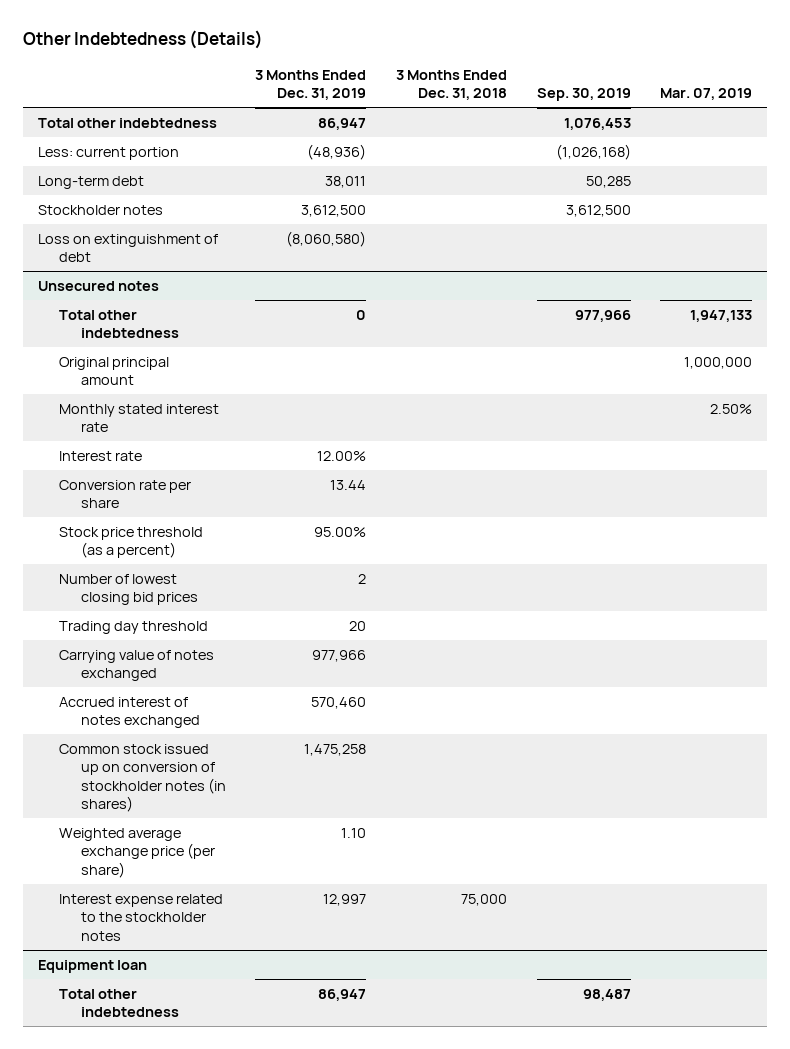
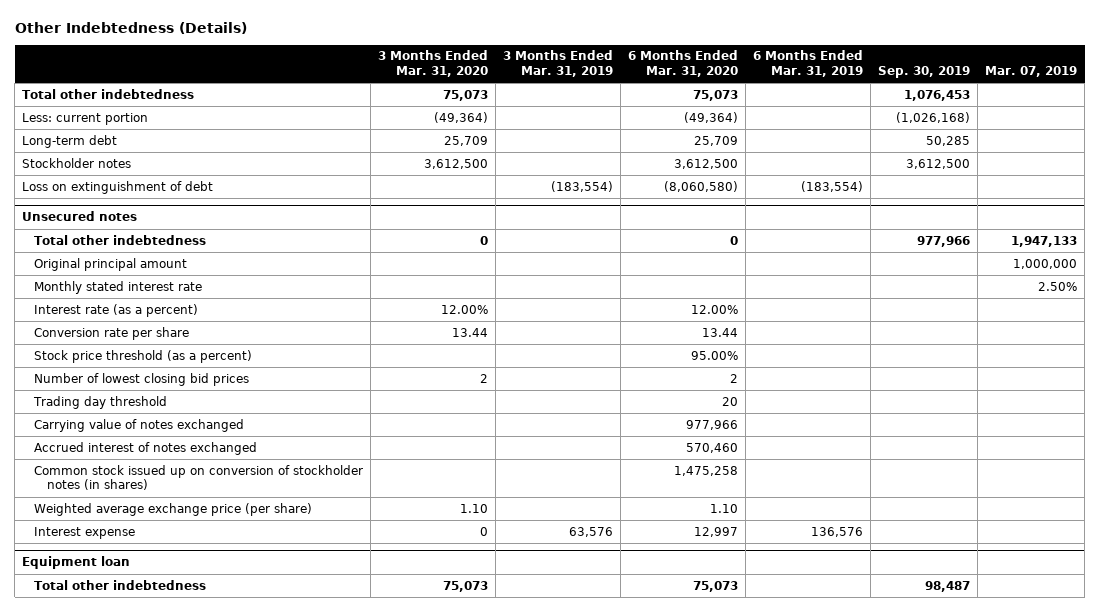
[255,69,367,101] 3 Months Ended Dec. 31, 2019 -> none
[396,69,508,101] 3 Months Ended Dec. 31, 2018 -> none
none -> [378,50,489,77] 3 Months Ended Mar. 31, 2020
none -> [503,50,614,77] 3 Months Ended Mar. 31, 2019
none -> [628,50,739,77] 6 Months Ended Mar. 31, 2020
none -> [753,50,864,77] 6 Months Ended Mar. 31, 2019
[59,450,143,461] Interest rate -> [34,303,199,317] Interest rate (as a percent)
[59,893,224,941] Interest expense related to the stockholder notes -> none
none -> [34,526,136,539] Interest expense

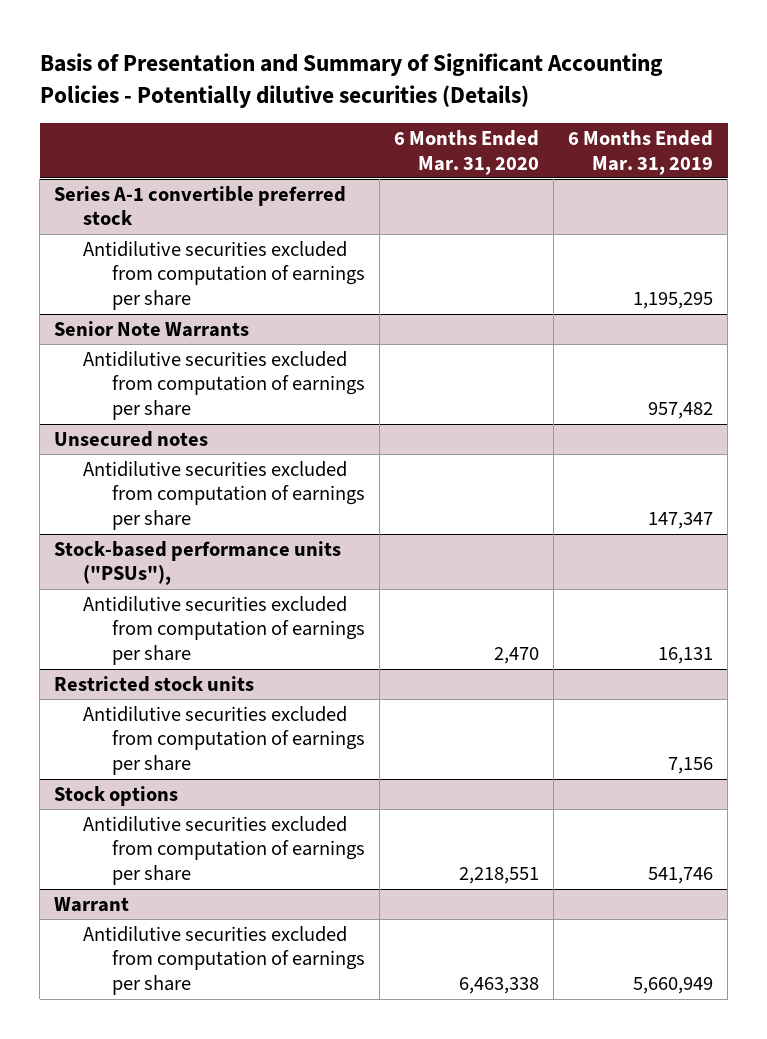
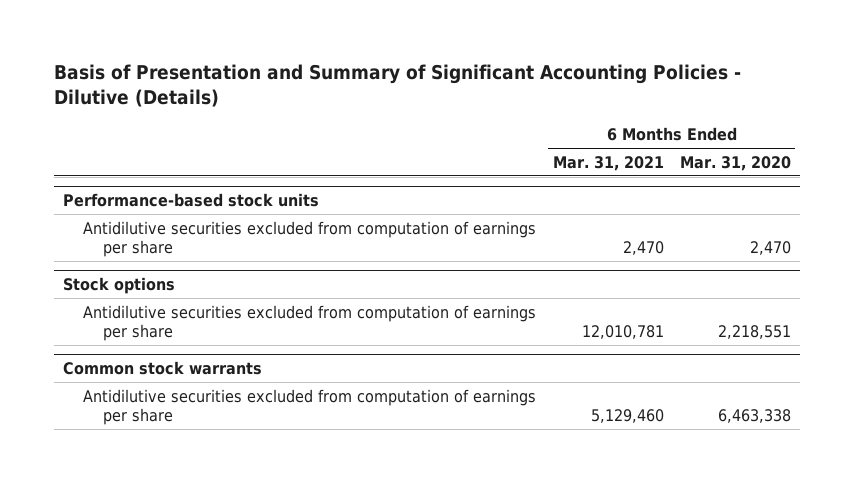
[39,53,663,108] Basis of Presentation and Summary of Significant Accounting Policies - Potentially dilutive securities (Details) -> [54,64,742,108] Basis of Presentation and Summary of Significant Accounting Policies - Dilutive (Details)
[567,129,713,175] 6 Months Ended Mar. 31, 2019 -> none
none -> [552,155,664,171] Mar. 31, 2021
[54,185,347,226] Series A-1 convertible preferred stock -> none
[82,240,365,311] Antidilutive securities excluded from computation of earnings per share -> none
[54,320,250,337] Senior Note Warrants -> none
[82,350,365,421] Antidilutive securities excluded from computation of earnings per share -> none
[54,430,209,447] Unsecured notes -> none
[82,460,365,531] Antidilutive securities excluded from computation of earnings per share -> none
[54,540,342,586] Stock-based performance units ("PSUs"), -> [62,193,319,208] Performance-based stock units
[54,675,255,692] Restricted stock units -> none
[82,705,365,776] Antidilutive securities excluded from computation of earnings per share -> none
[54,896,130,912] Warrant -> [62,361,262,376] Common stock warrants

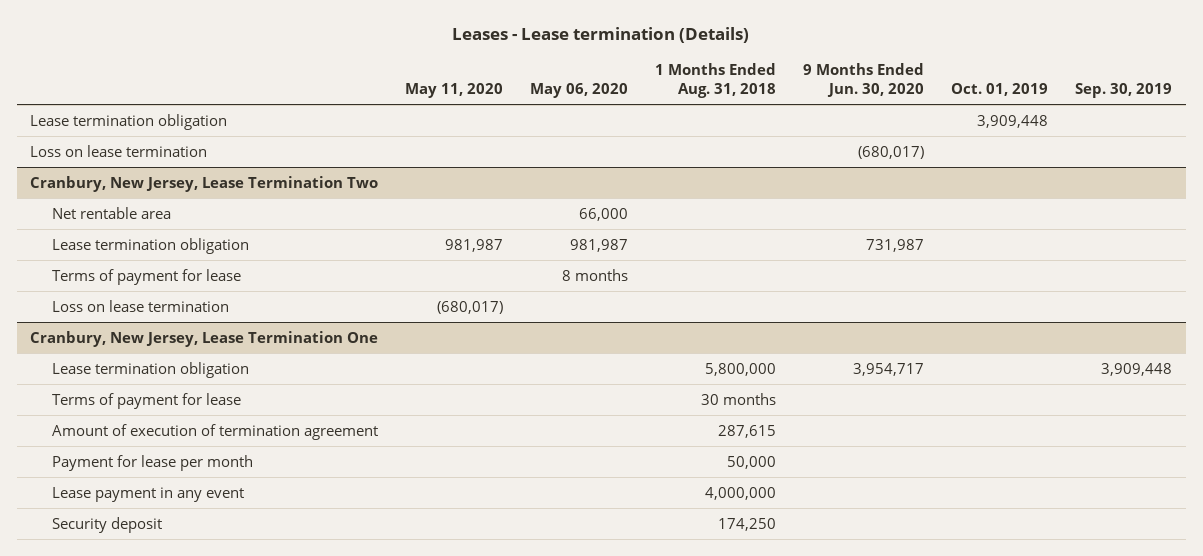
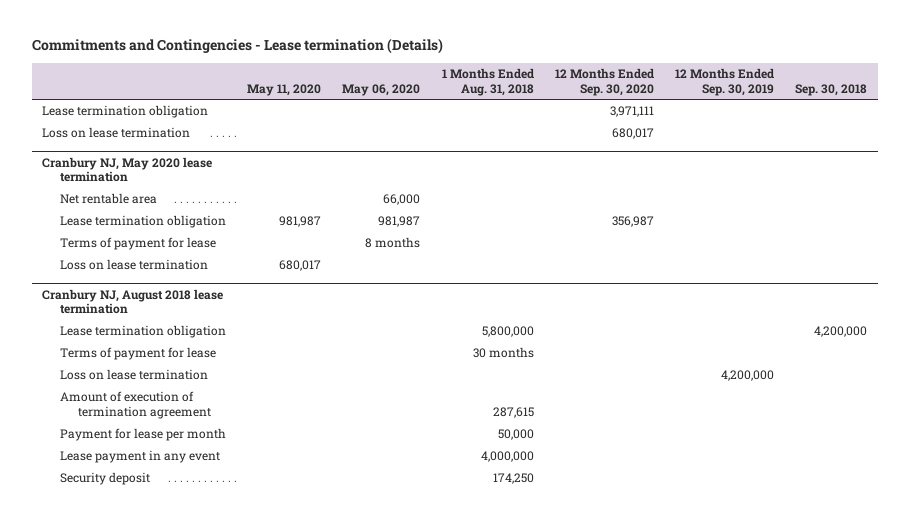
[452,26,750,43] Leases - Lease termination (Details) -> [31,38,443,55] Commitments and Contingencies - Lease termination (Details)
[803,63,925,98] 9 Months Ended Jun. 30, 2020 -> none
[951,83,1049,97] Oct. 01, 2019 -> none
[1075,83,1173,99] Sep. 30, 2019 -> none
none -> [554,67,654,96] 12 Months Ended Sep. 30, 2020
none -> [675,67,775,96] 12 Months Ended Sep. 30, 2019
none -> [795,83,868,96] Sep. 30, 2018
[30,175,379,192] Cranbury, New Jersey, Lease Termination Two -> [42,156,213,183] Cranbury NJ, May 2020 lease termination
[437,300,504,314] (680,017) -> [279,260,322,272] 680,017
[30,330,379,347] Cranbury, New Jersey, Lease Termination One -> [42,288,224,315] Cranbury NJ, August 2018 lease termination
none -> [59,369,208,381] Loss on lease termination

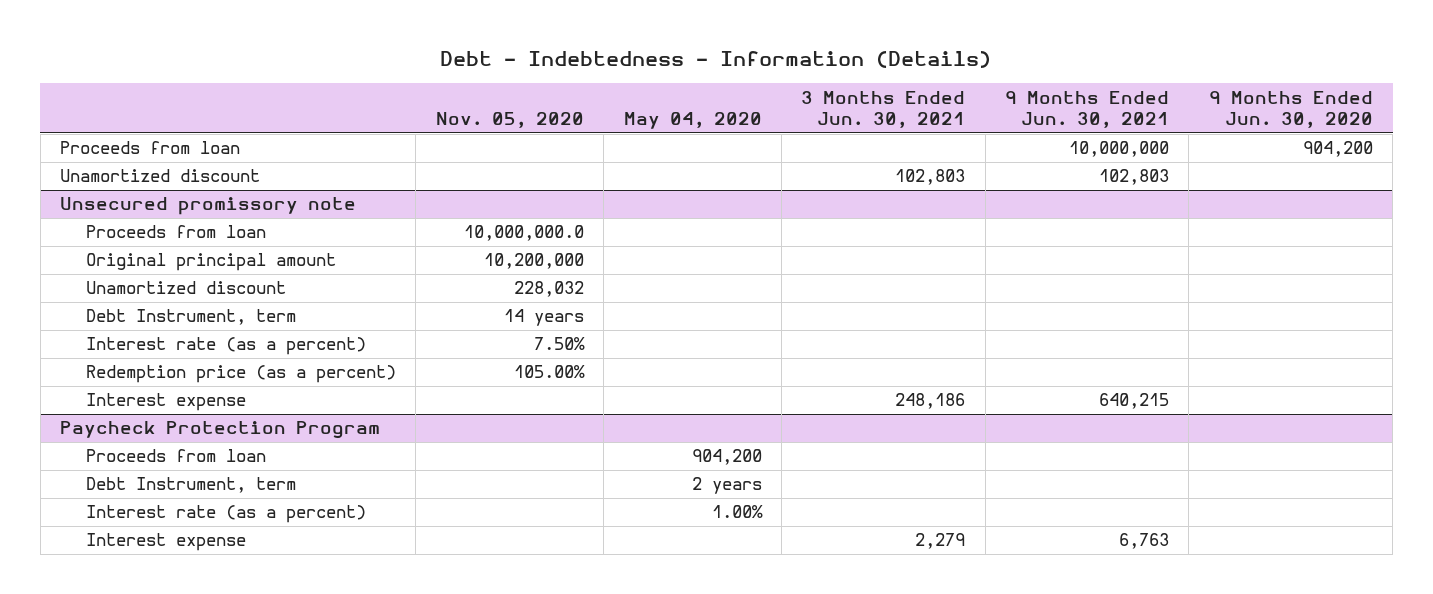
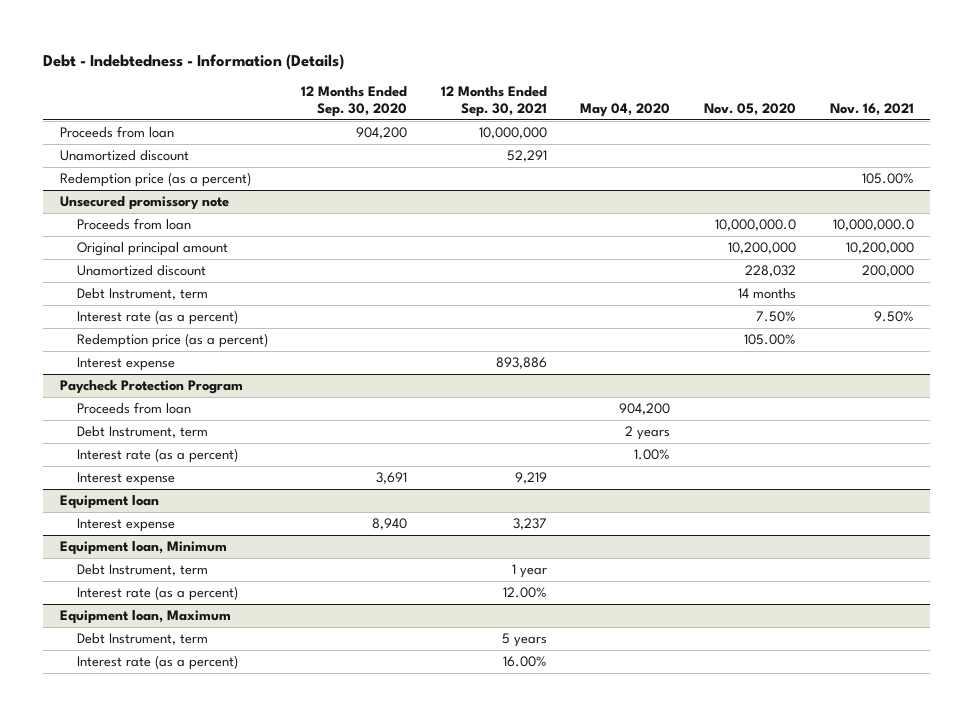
[801,90,966,129] 3 Months Ended Jun. 30, 2021 -> none
[1005,90,1170,129] 9 Months Ended Jun. 30, 2021 -> none
[1208,90,1373,129] 9 Months Ended Jun. 30, 2020 -> none
none -> [301,86,408,118] 12 Months Ended Sep. 30, 2020
none -> [440,86,547,118] 12 Months Ended Sep. 30, 2021
none -> [829,103,914,117] Nov. 16, 2021
none -> [60,172,252,188] Redemption price (as a percent)
[503,309,584,327] 14 years -> [738,288,797,300] 14 months
none -> [60,495,160,510] Equipment loan
none -> [76,518,175,533] Interest expense
none -> [60,541,228,556] Equipment loan, Minimum
none -> [76,564,208,577] Debt Instrument, term
none -> [76,586,238,602] Interest rate (as a percent)
none -> [60,610,232,625] Equipment loan, Maximum
none -> [76,633,208,646] Debt Instrument, term
none -> [76,655,238,671] Interest rate (as a percent)

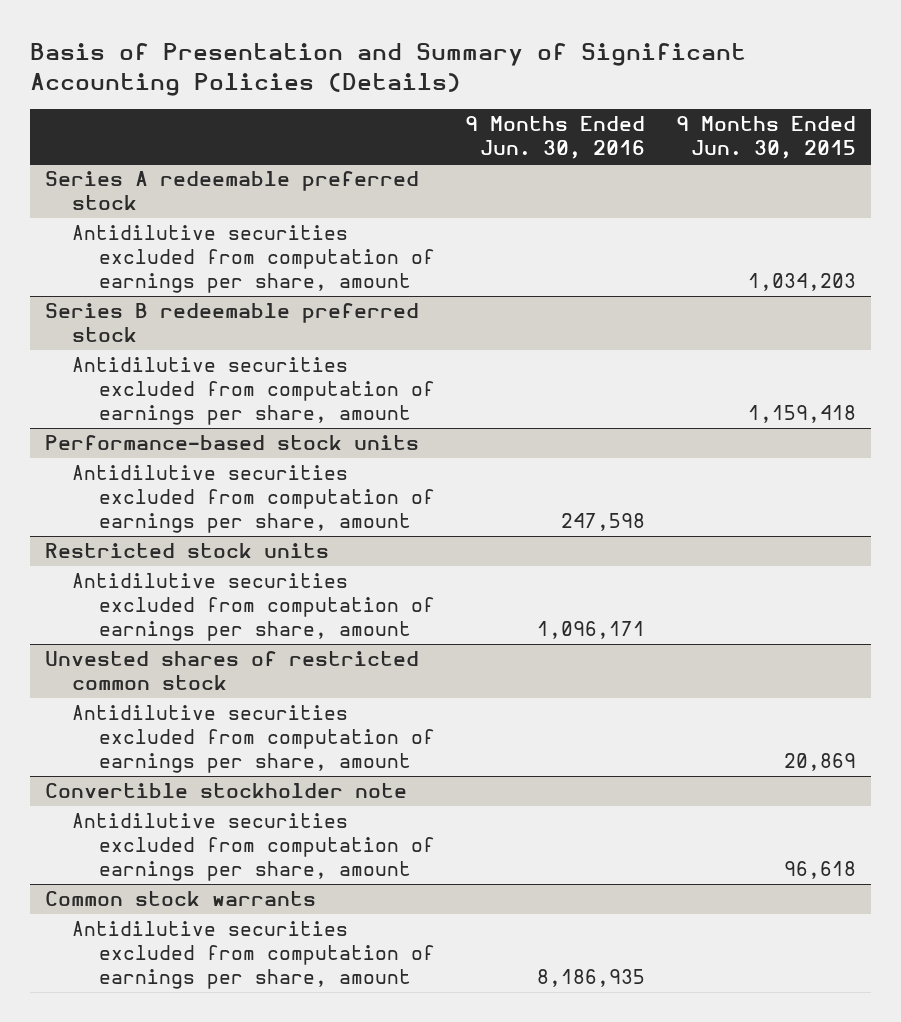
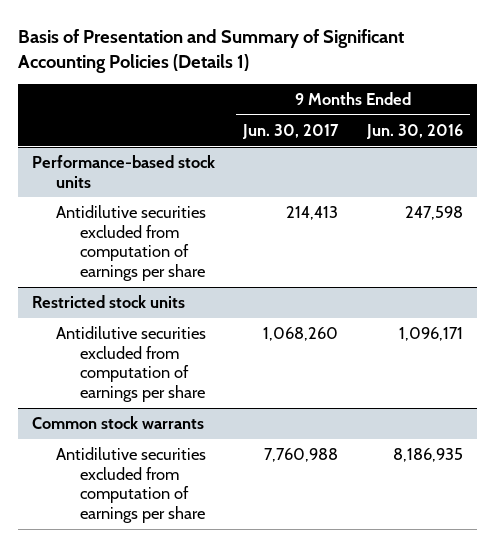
[30,43,747,96] Basis of Presentation and Summary of Significant Accounting Policies (Details) -> [17,28,404,74] Basis of Presentation and Summary of Significant Accounting Policies (Details 1)
[675,116,856,160] 9 Months Ended Jun. 30, 2015 -> none
none -> [242,123,340,139] Jun. 30, 2017
[45,171,420,211] Series A redeemable preferred stock -> none
[72,225,435,294] Antidilutive securities excluded from computation of earnings per share, amount -> none
[45,303,420,343] Series B redeemable preferred stock -> none
[72,357,435,426] Antidilutive securities excluded from computation of earnings per share, amount -> none
[72,465,435,534] Antidilutive securities excluded from computation of earnings per share, amount -> [56,204,207,281] Antidilutive securities excluded from computation of earnings per share
[45,651,420,691] Unvested shares of restricted common stock -> none
[72,705,435,774] Antidilutive securities excluded from computation of earnings per share, amount -> none
[45,783,408,799] Convertible stockholder note -> none
[72,813,435,882] Antidilutive securities excluded from computation of earnings per share, amount -> none
[72,573,435,642] Antidilutive securities excluded from computation of earnings per share, amount -> [56,325,207,402] Antidilutive securities excluded from computation of earnings per share
[72,921,435,990] Antidilutive securities excluded from computation of earnings per share, amount -> [56,446,207,523] Antidilutive securities excluded from computation of earnings per share

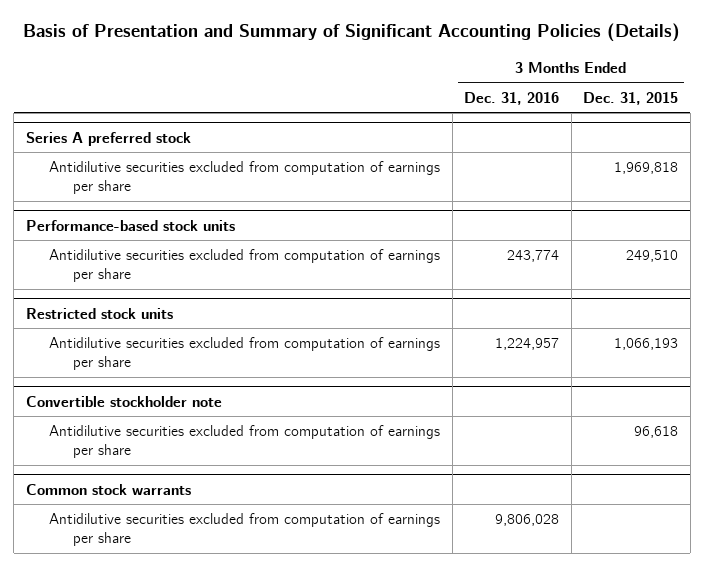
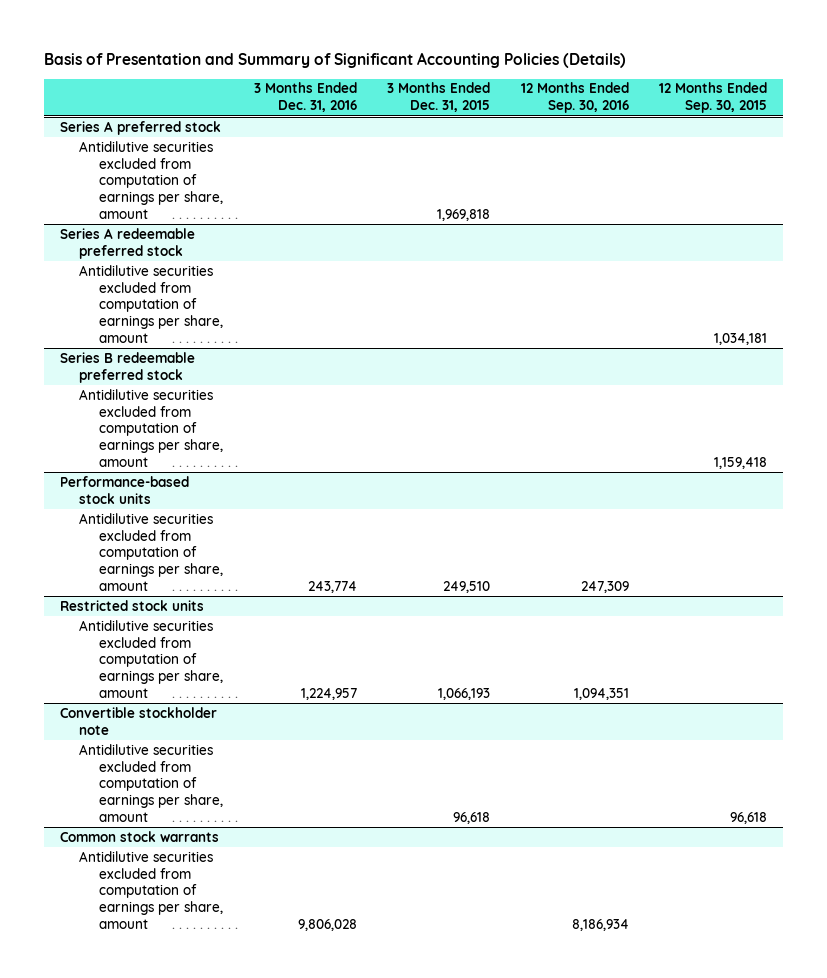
none -> [520,82,629,114] 12 Months Ended Sep. 30, 2016
none -> [659,82,768,114] 12 Months Ended Sep. 30, 2015
[49,161,441,195] Antidilutive securities excluded from computation of earnings per share -> [79,140,224,219] Antidilutive securities excluded from computation of earnings per share, amount
none -> [59,227,195,259] Series A redeemable preferred stock
none -> [79,264,224,343] Antidilutive securities excluded from computation of earnings per share, amount
none -> [59,351,195,383] Series B redeemable preferred stock
none -> [79,388,224,467] Antidilutive securities excluded from computation of earnings per share, amount
[49,249,441,283] Antidilutive securities excluded from computation of earnings per share -> [79,512,224,591] Antidilutive securities excluded from computation of earnings per share, amount
[49,337,441,371] Antidilutive securities excluded from computation of earnings per share -> [79,619,224,698] Antidilutive securities excluded from computation of earnings per share, amount
[49,425,441,459] Antidilutive securities excluded from computation of earnings per share -> [79,743,224,822] Antidilutive securities excluded from computation of earnings per share, amount
[49,513,441,547] Antidilutive securities excluded from computation of earnings per share -> [79,850,224,929] Antidilutive securities excluded from computation of earnings per share, amount

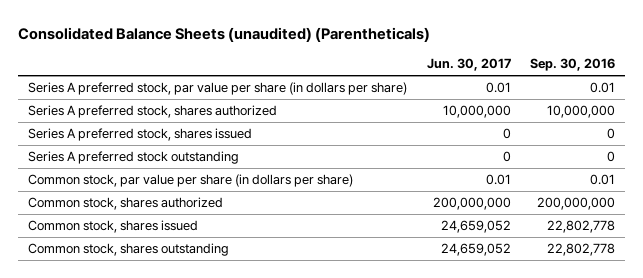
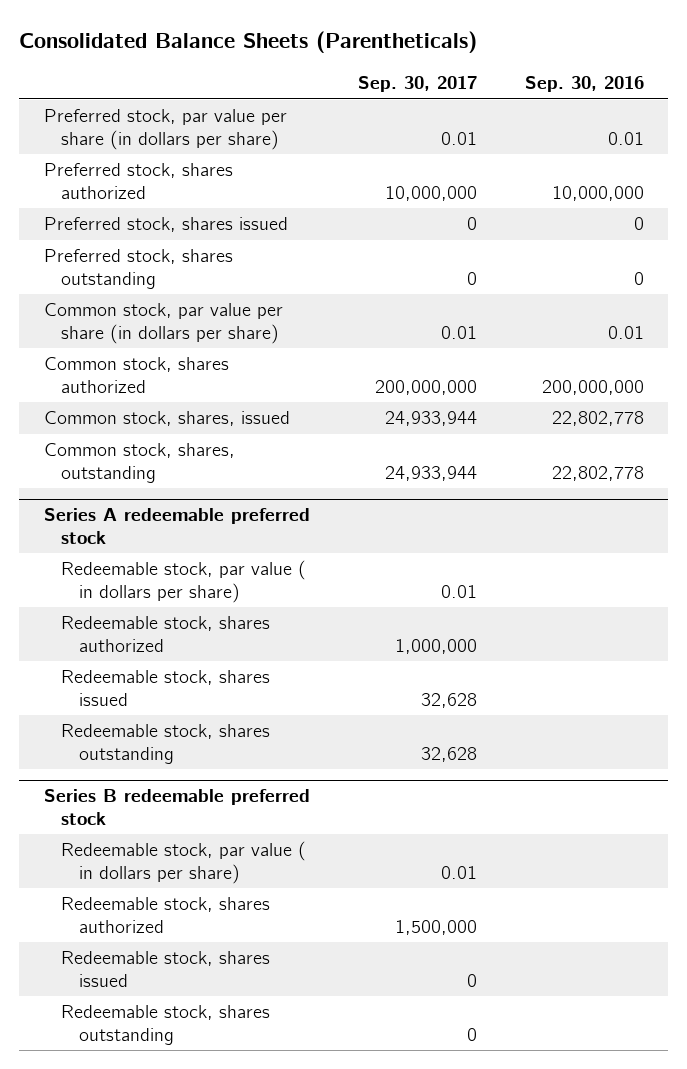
[18,26,431,42] Consolidated Balance Sheets (unaudited) (Parentheticals) -> [19,31,478,54] Consolidated Balance Sheets (Parentheticals)
[426,58,511,72] Jun. 30, 2017 -> none
none -> [357,76,477,93] Sep. 30, 2017
[28,82,408,96] Series A preferred stock, par value per share (in dollars per share) -> [43,109,287,150] Preferred stock, par value per share (in dollars per share)
[28,105,278,119] Series A preferred stock, shares authorized -> [43,163,233,199] Preferred stock, shares authorized
[28,128,253,142] Series A preferred stock, shares issued -> [43,217,288,233] Preferred stock, shares issued
[28,151,240,165] Series A preferred stock outstanding -> [43,249,233,289] Preferred stock, shares outstanding
[28,220,199,234] Common stock, shares issued -> [43,411,290,427] Common stock, shares, issued
[28,243,230,257] Common stock, shares outstanding -> [43,443,235,483] Common stock, shares, outstanding
none -> [43,508,310,544] Series A redeemable preferred stock
none -> [61,560,307,603] Redeemable stock, par value ( in dollars per share)
none -> [61,616,271,652] Redeemable stock, shares authorized
none -> [61,670,271,706] Redeemable stock, shares issued
none -> [61,724,271,764] Redeemable stock, shares outstanding
none -> [43,789,310,825] Series B redeemable preferred stock
none -> [61,841,307,884] Redeemable stock, par value ( in dollars per share)
none -> [61,897,271,933] Redeemable stock, shares authorized
none -> [61,951,271,987] Redeemable stock, shares issued
none -> [61,1005,271,1045] Redeemable stock, shares outstanding

